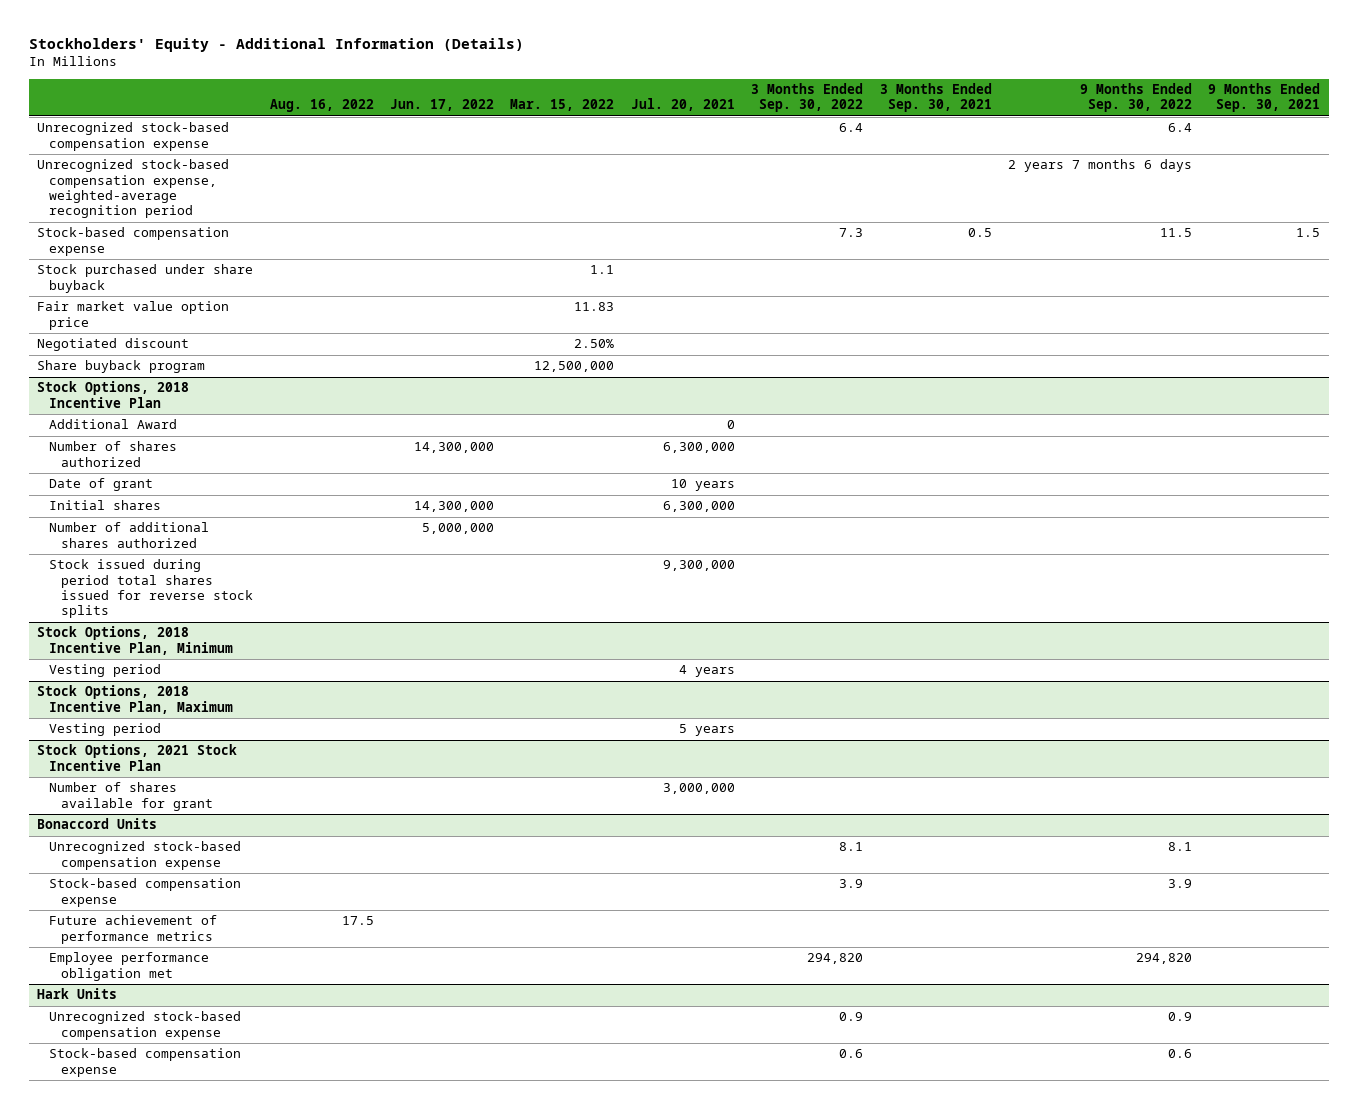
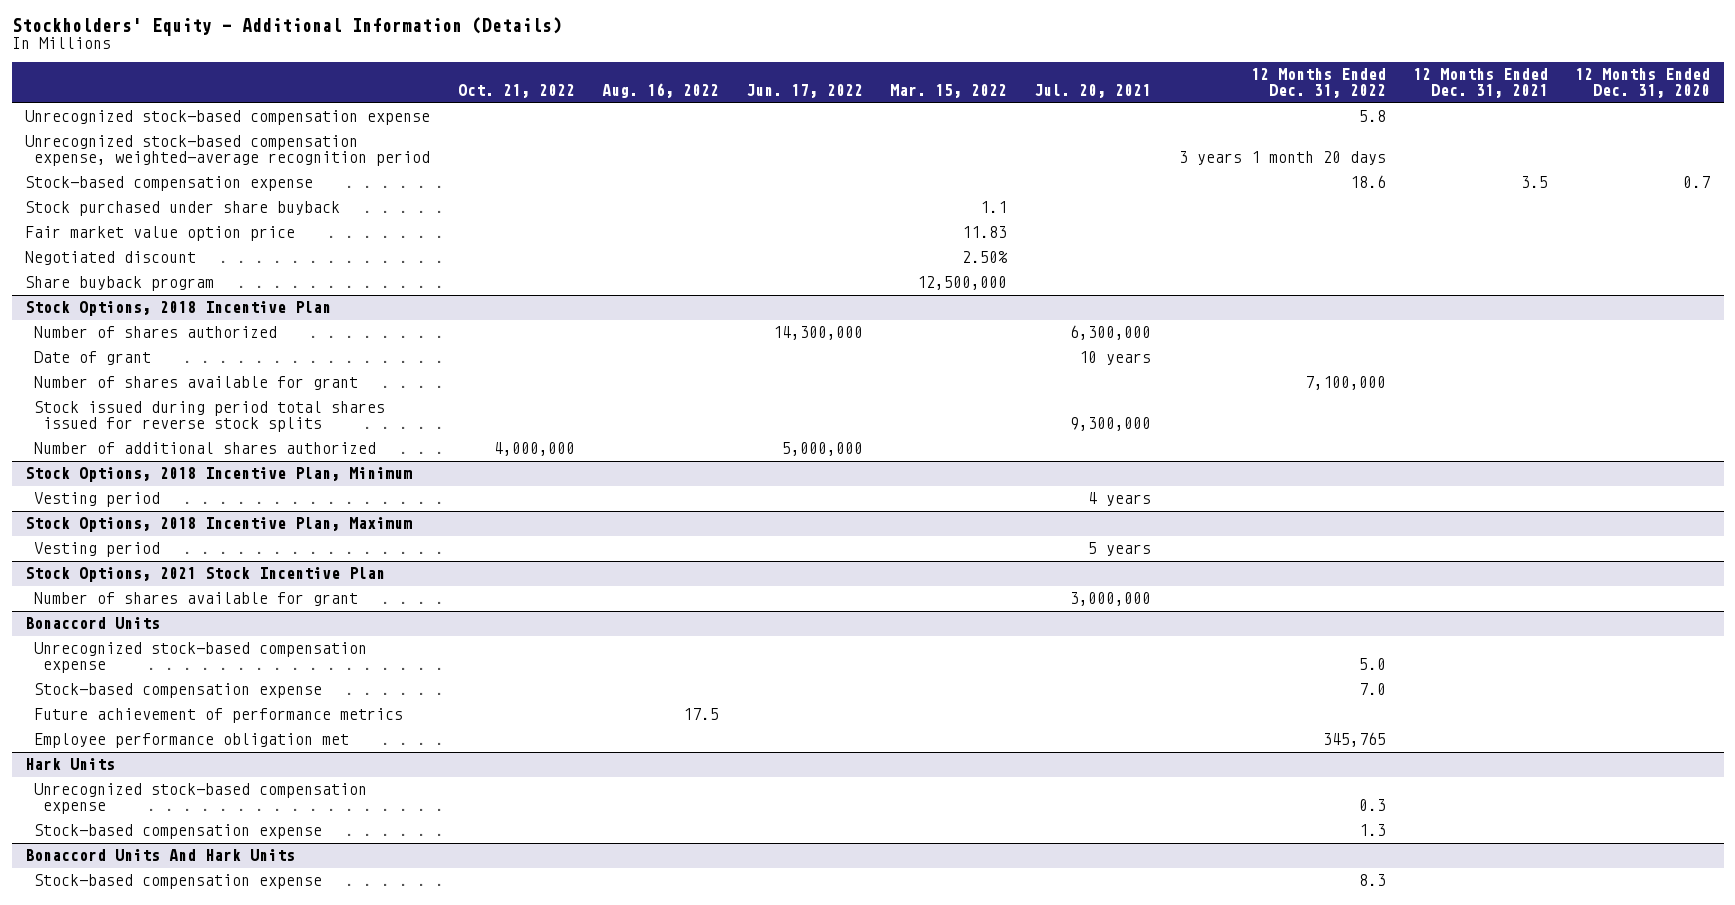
[751,83,864,113] 3 Months Ended Sep. 30, 2022 -> none
[879,83,992,113] 3 Months Ended Sep. 30, 2021 -> none
[1079,83,1192,113] 9 Months Ended Sep. 30, 2022 -> none
[1208,83,1321,113] 9 Months Ended Sep. 30, 2021 -> none
none -> [457,83,575,98] Oct. 21, 2022
none -> [1250,67,1386,98] 12 Months Ended Dec. 31, 2022
none -> [1412,67,1548,98] 12 Months Ended Dec. 31, 2021
none -> [1575,67,1711,98] 12 Months Ended Dec. 31, 2020
[48,419,177,430] Additional Award -> none
[48,500,161,511] Initial shares -> none
none -> [34,376,359,391] Number of shares available for grant
[48,522,209,548] Number of additional shares authorized -> [34,442,377,455] Number of additional shares authorized
none -> [25,849,296,862] Bonaccord Units And Hark Units
none -> [34,874,323,890] Stock-based compensation expense

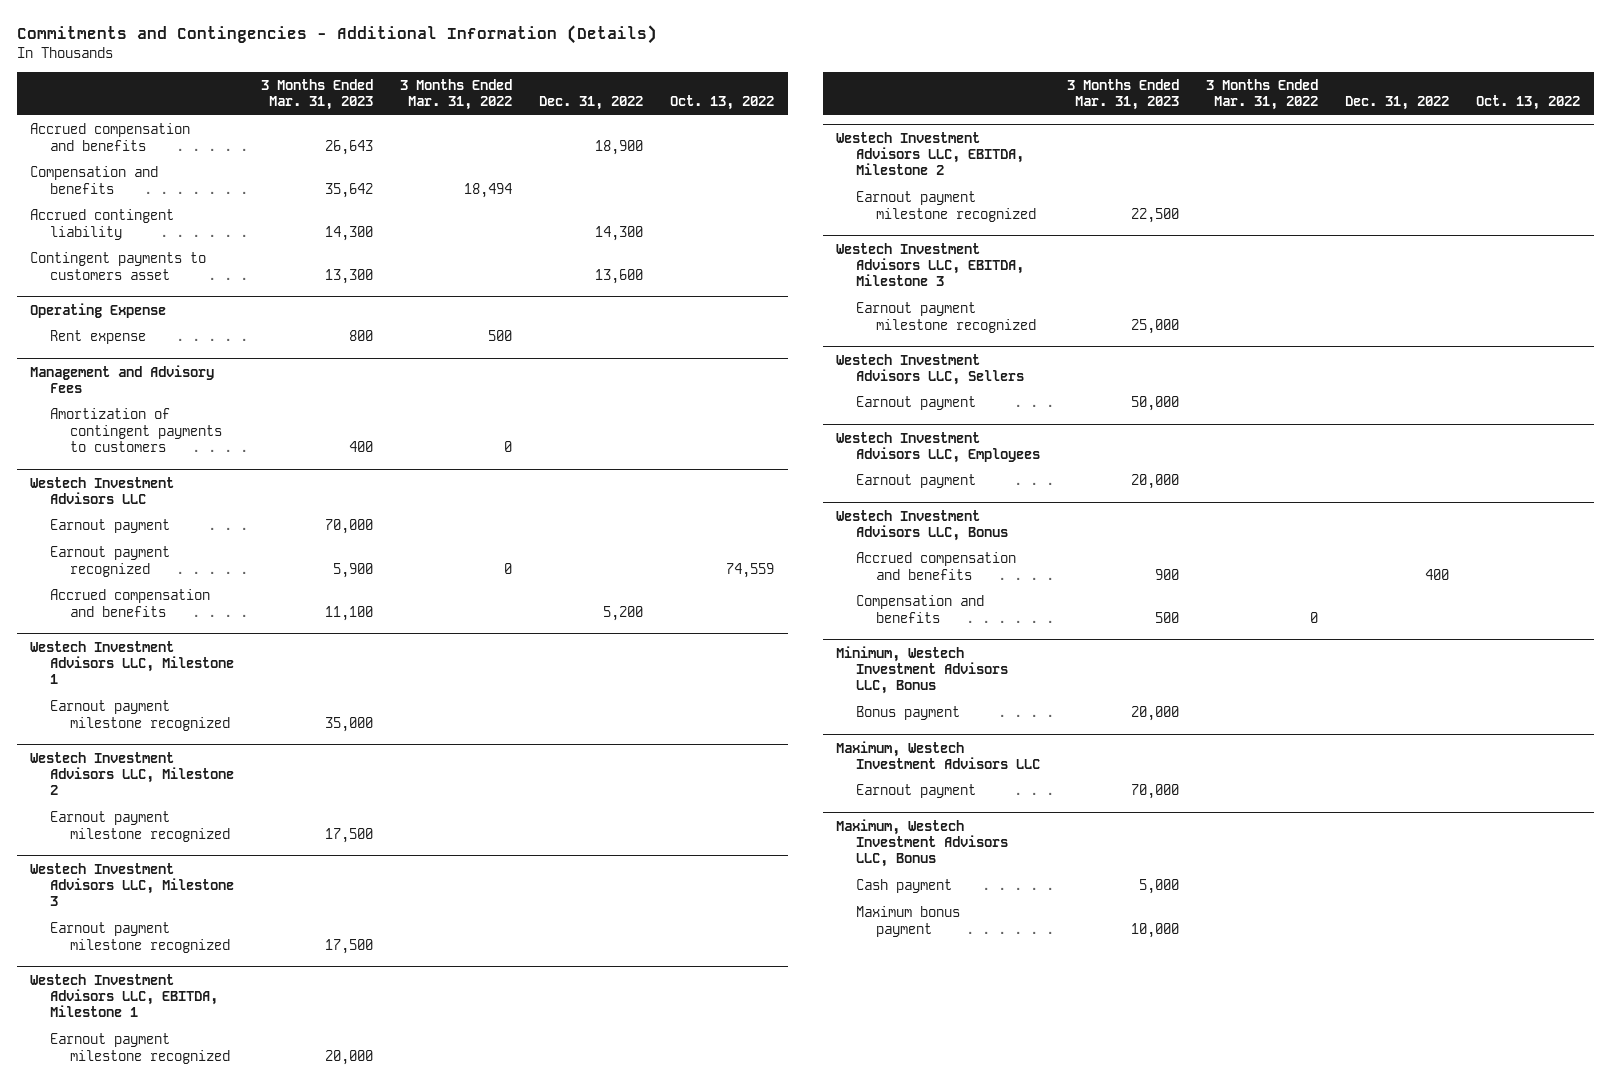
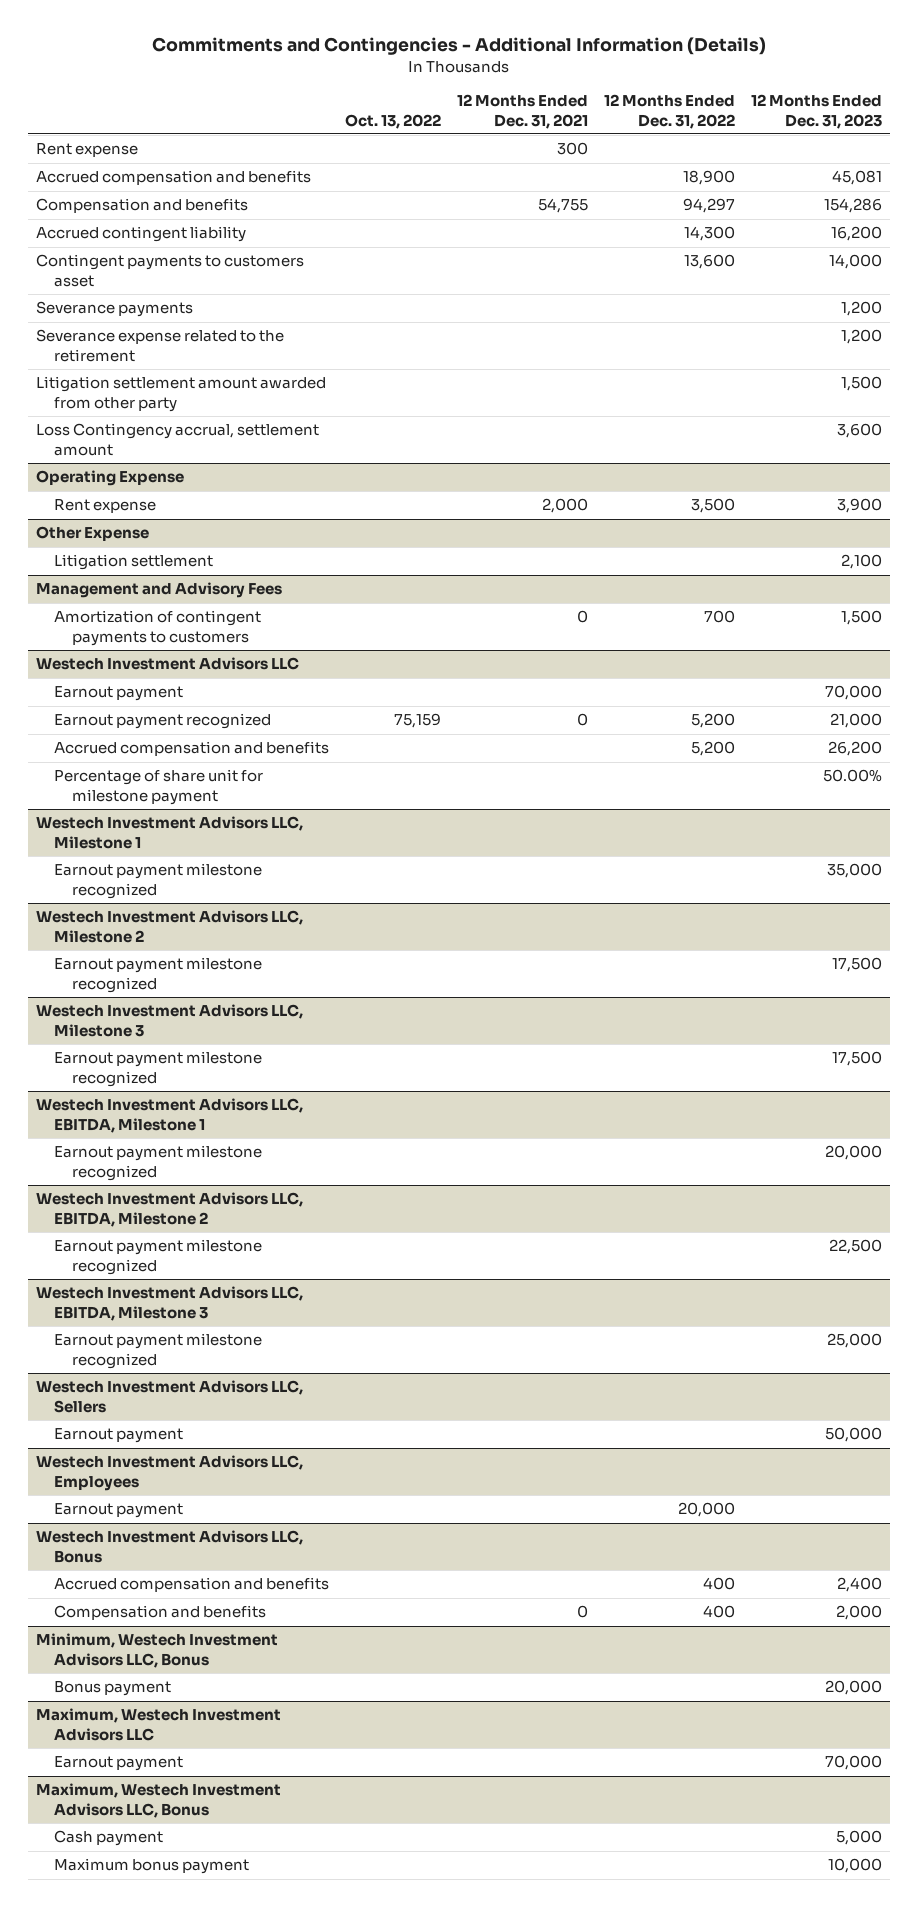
[261,79,374,111] 3 Months Ended Mar. 31, 2023 -> none
[400,79,513,111] 3 Months Ended Mar. 31, 2022 -> none
[539,96,644,111] Dec. 31, 2022 -> none
none -> [457,94,589,129] 12 Months Ended Dec. 31, 2021
none -> [604,94,736,129] 12 Months Ended Dec. 31, 2022
none -> [751,94,883,129] 12 Months Ended Dec. 31, 2023
none -> [36,143,139,158] Rent expense
none -> [36,301,194,318] Severance payments
none -> [36,329,285,362] Severance expense related to the retirement
none -> [36,376,327,412] Litigation settlement amount awarded from other party
none -> [36,423,320,456] Loss Contingency accrual, settlement amount
none -> [36,526,150,542] Other Expense
none -> [53,554,213,571] Litigation settlement
[726,562,775,578] 74,559 -> [394,713,442,729] 75,159
none -> [53,769,263,805] Percentage of share unit for milestone payment

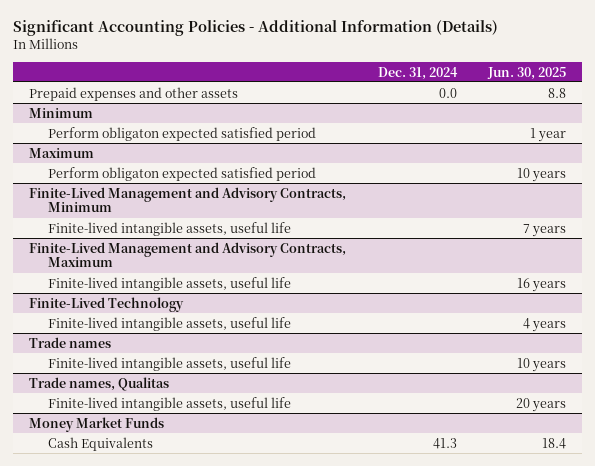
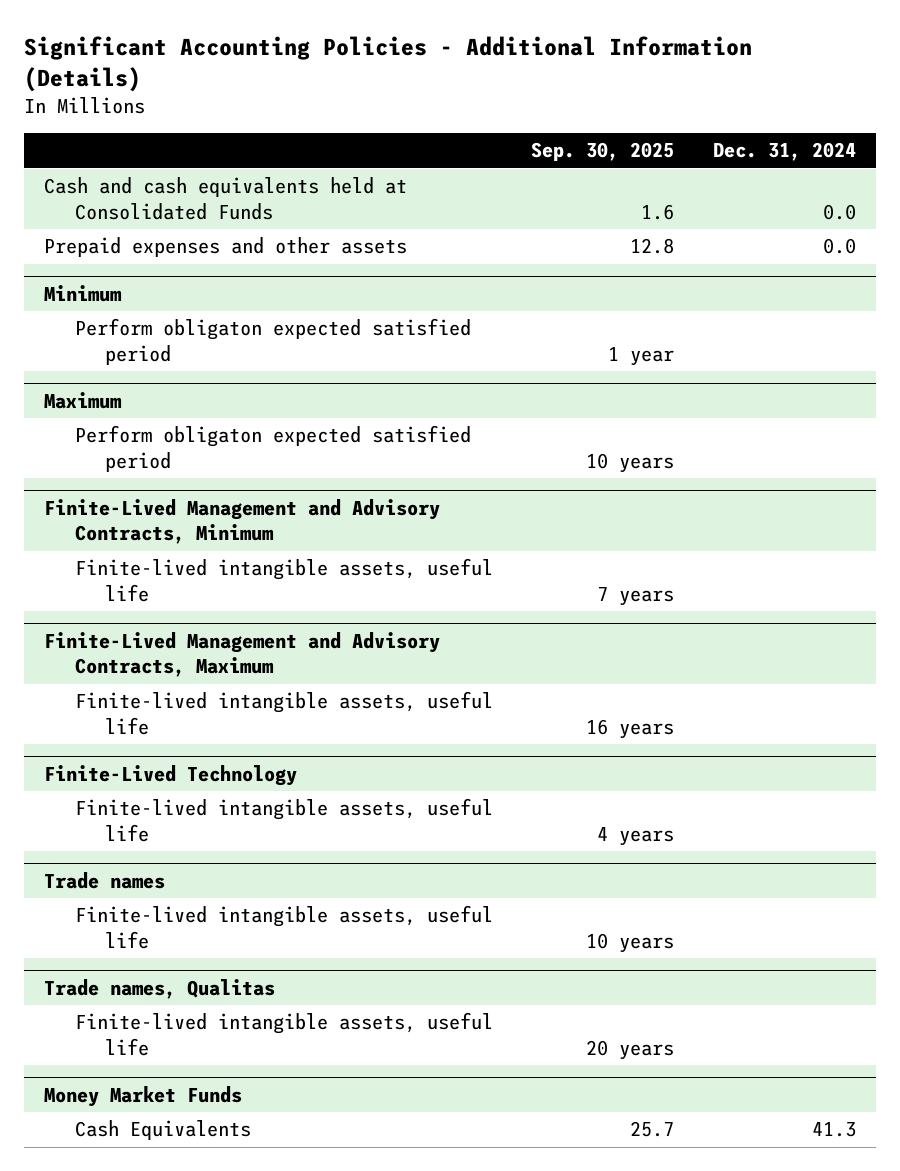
[487,66,567,80] Jun. 30, 2025 -> none
none -> [531,142,675,162] Sep. 30, 2025
none -> [43,177,407,220] Cash and cash equivalents held at Consolidated Funds

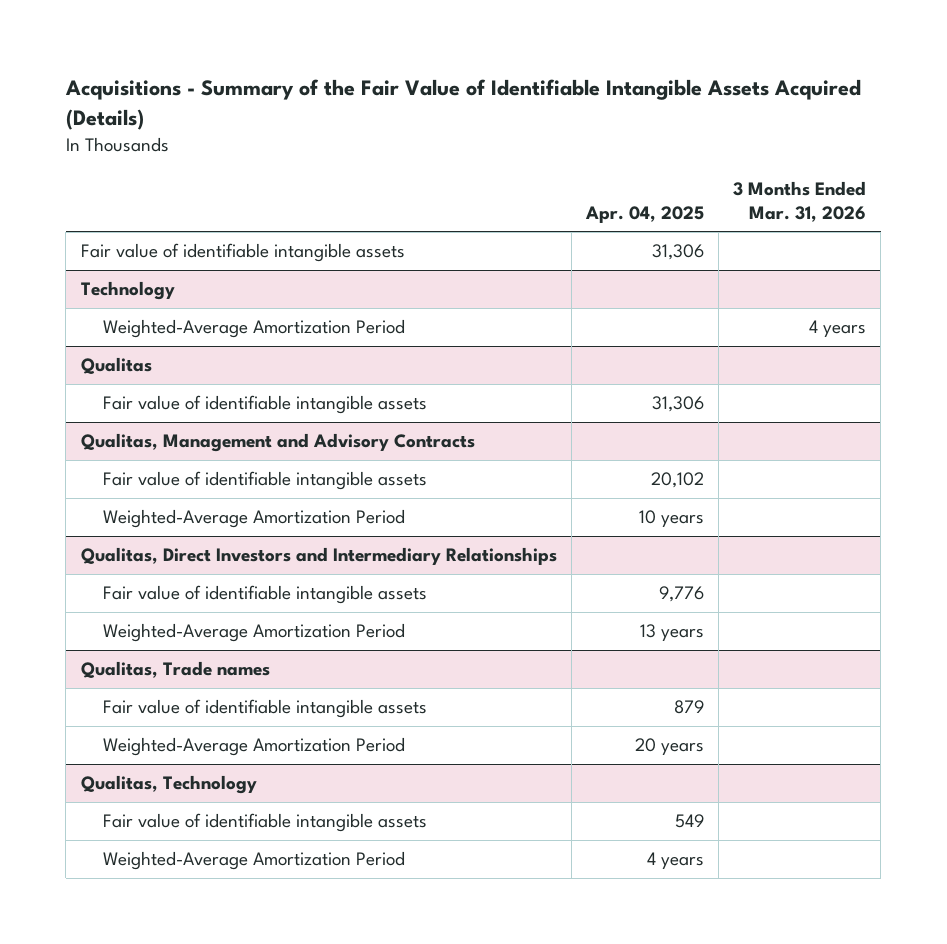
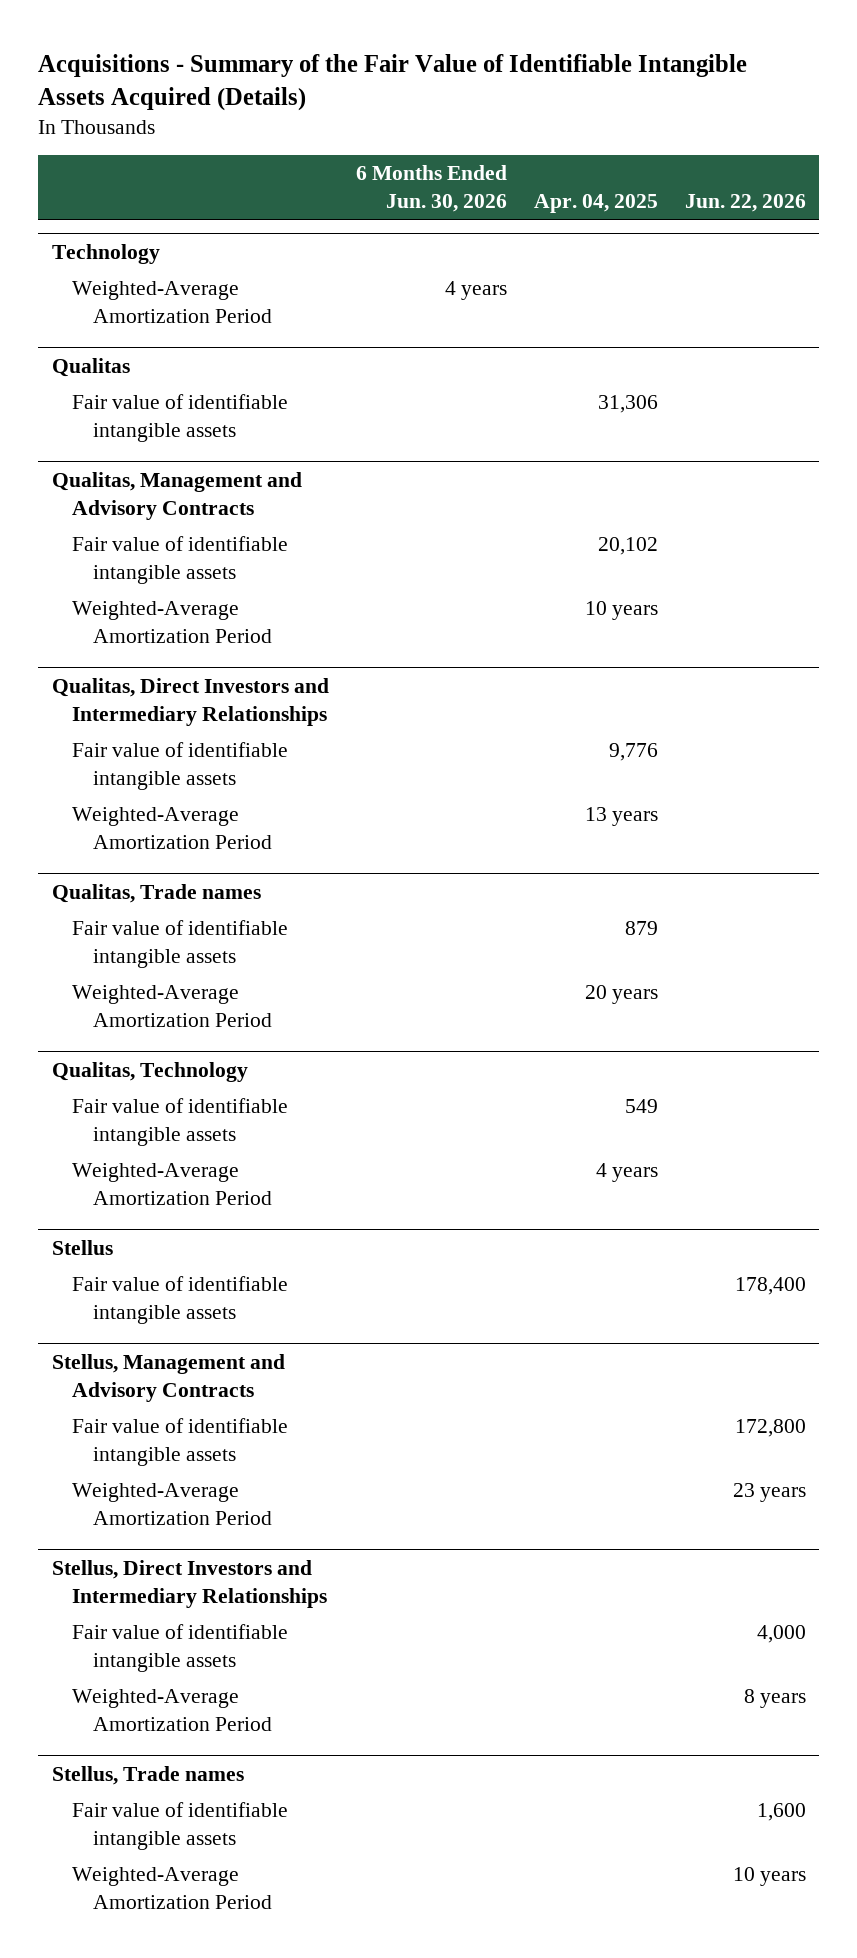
[733,181,867,222] 3 Months Ended Mar. 31, 2026 -> none
none -> [355,165,507,213] 6 Months Ended Jun. 30, 2026
none -> [684,194,806,213] Jun. 22, 2026
[80,243,405,263] Fair value of identifiable intangible assets -> none
none -> [51,1240,113,1256] Stellus
none -> [72,1276,289,1324] Fair value of identifiable intangible assets
none -> [51,1354,285,1402] Stellus, Management and Advisory Contracts
none -> [72,1418,289,1466] Fair value of identifiable intangible assets
none -> [72,1483,272,1525] Weighted-Average Amortization Period
none -> [51,1560,328,1608] Stellus, Direct Investors and Intermediary Relationships
none -> [72,1624,289,1672] Fair value of identifiable intangible assets
none -> [72,1689,272,1731] Weighted-Average Amortization Period
none -> [51,1766,244,1786] Stellus, Trade names
none -> [72,1802,289,1850] Fair value of identifiable intangible assets
none -> [72,1867,272,1909] Weighted-Average Amortization Period

